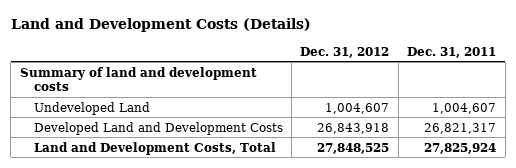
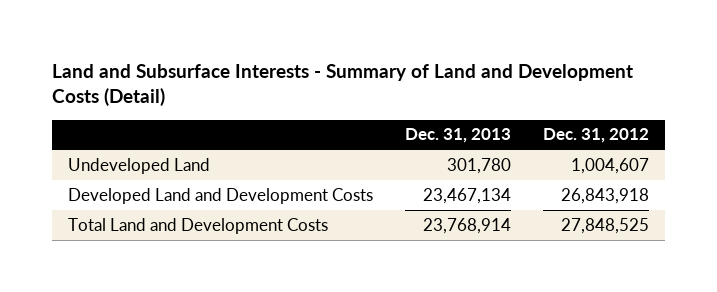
[10,18,311,33] Land and Development Costs (Details) -> [52,63,634,107] Land and Subsurface Interests - Summary of Land and Development Costs (Detail)
[407,46,497,58] Dec. 31, 2011 -> none
none -> [405,128,512,144] Dec. 31, 2013
[19,66,257,92] Summary of land and development costs -> none
[33,141,276,155] Land and Development Costs, Total -> [68,217,329,234] Total Land and Development Costs

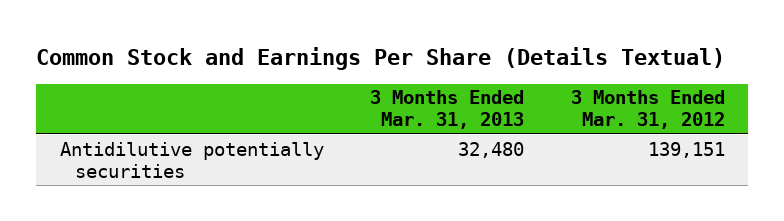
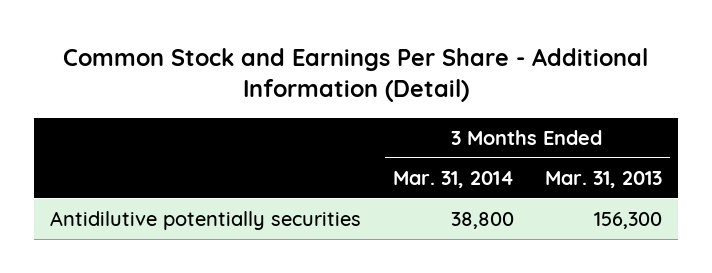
[36,47,726,71] Common Stock and Earnings Per Share (Details Textual) -> [63,47,649,103] Common Stock and Earnings Per Share - Additional Information (Detail)
[570,90,725,130] 3 Months Ended Mar. 31, 2012 -> none
none -> [392,170,514,188] Mar. 31, 2014
[458,141,525,158] 32,480 -> [594,212,663,230] 156,300

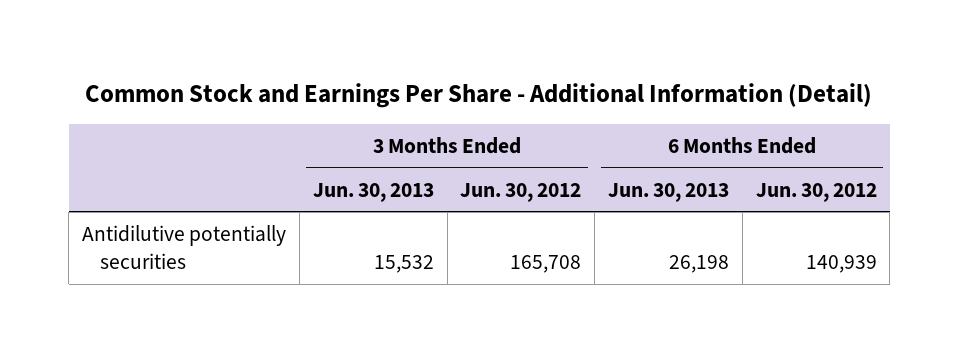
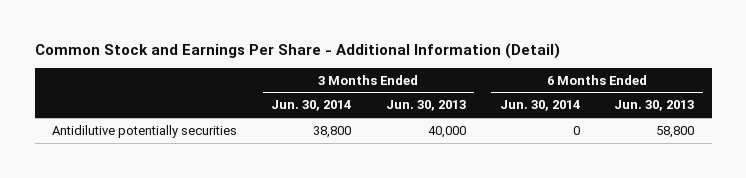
[460,182,582,202] Jun. 30, 2012 -> none
[755,182,877,202] Jun. 30, 2012 -> none
none -> [271,100,352,112] Jun. 30, 2014
none -> [500,100,581,112] Jun. 30, 2014
[373,255,434,274] 15,532 -> [427,125,466,138] 40,000
[669,255,730,274] 26,198 -> [656,125,695,138] 58,800

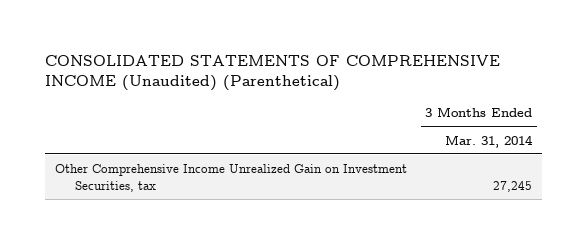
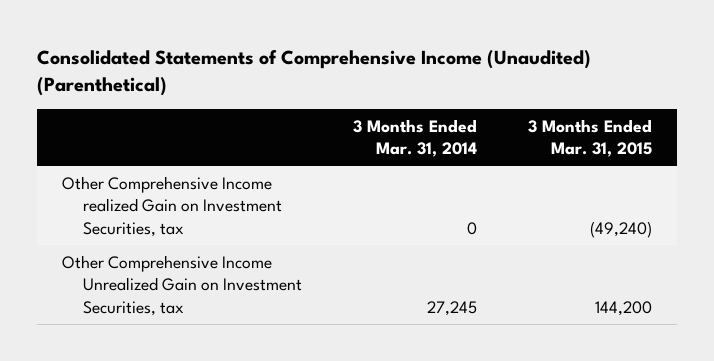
[45,54,501,92] CONSOLIDATED STATEMENTS OF COMPREHENSIVE INCOME (Unaudited) (Parenthetical) -> [36,49,591,97] Consolidated Statements of Comprehensive Income (Unaudited) (Parenthetical)
none -> [527,118,652,158] 3 Months Ended Mar. 31, 2015
none -> [62,176,282,237] Other Comprehensive Income realized Gain on Investment Securities, tax

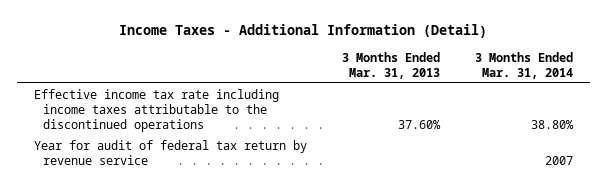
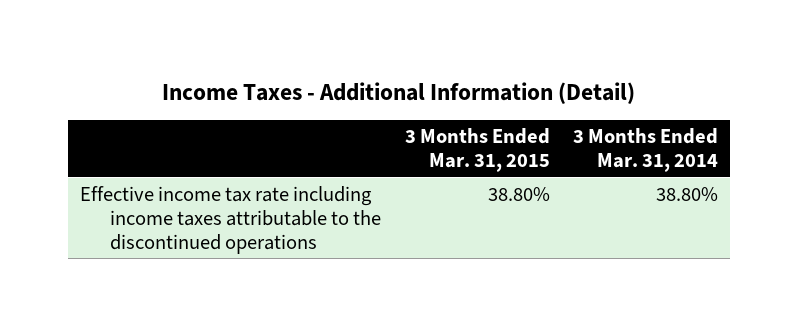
[341,51,440,79] 3 Months Ended Mar. 31, 2013 -> none
none -> [404,128,550,173] 3 Months Ended Mar. 31, 2015
[34,139,308,165] Year for audit of federal tax return by revenue service -> none

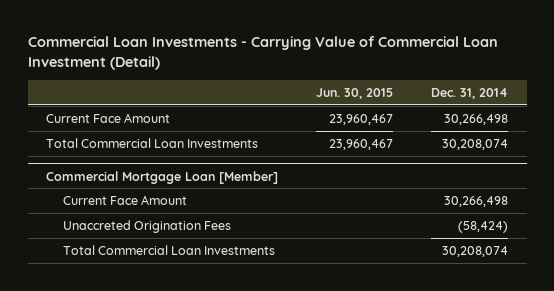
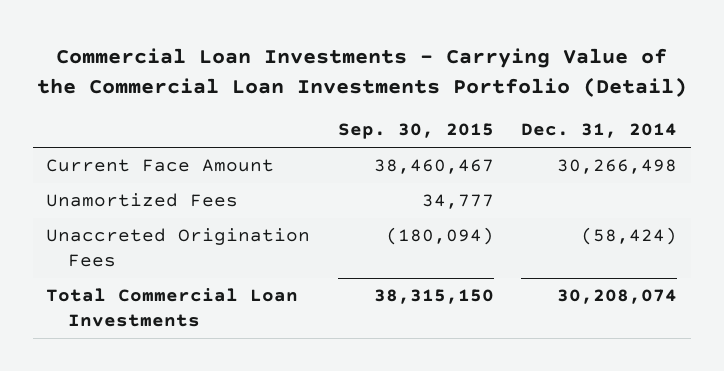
[27,36,498,71] Commercial Loan Investments - Carrying Value of Commercial Loan Investment (Detail) -> [36,47,687,97] Commercial Loan Investments - Carrying Value of the Commercial Loan Investments Portfolio (Detail)
[316,87,394,99] Jun. 30, 2015 -> none
none -> [337,123,494,140] Sep. 30, 2015
[46,137,259,148] Total Commercial Loan Investments -> none
[46,170,279,184] Commercial Mortgage Loan [Member] -> none
[63,194,188,205] Current Face Amount -> none
none -> [46,193,239,208] Unamortized Fees

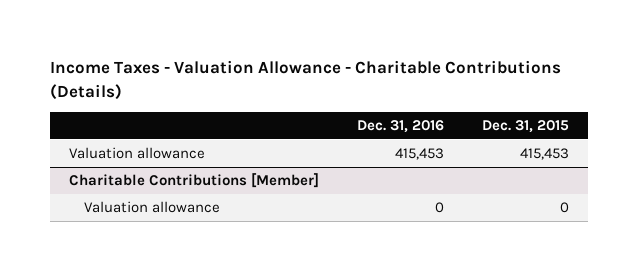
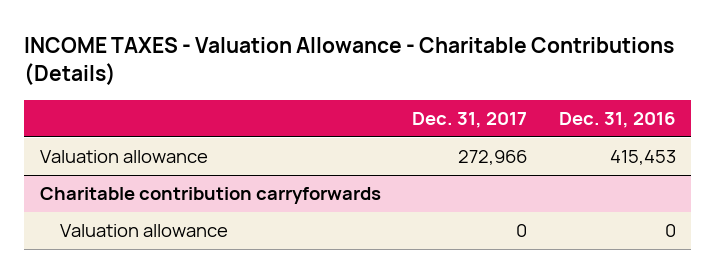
[50,60,562,100] Income Taxes - Valuation Allowance - Charitable Contributions (Details) -> [24,36,675,86] INCOME TAXES - Valuation Allowance - Charitable Contributions (Details)
[481,119,569,133] Dec. 31, 2015 -> none
none -> [412,112,528,129] Dec. 31, 2017
[68,173,319,189] Charitable Contributions [Member] -> [40,187,382,205] Charitable contribution carryforwards

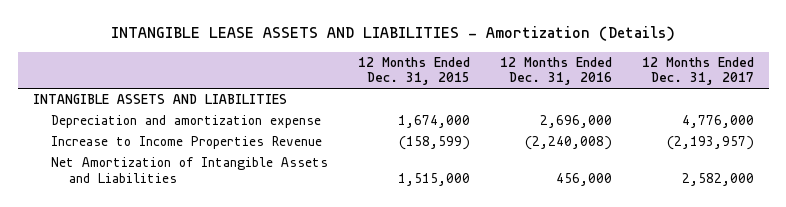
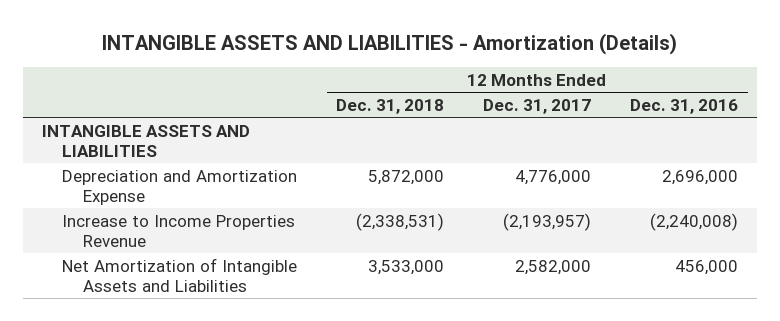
[111,26,676,42] INTANGIBLE LEASE ASSETS AND LIABILITIES - Amortization (Details) -> [102,32,678,55] INTANGIBLE ASSETS AND LIABILITIES - Amortization (Details)
[357,56,470,86] 12 Months Ended Dec. 31, 2015 -> none
none -> [336,98,445,114] Dec. 31, 2018
[50,115,321,129] Depreciation and amortization expense -> [62,169,298,205] Depreciation and Amortization Expense

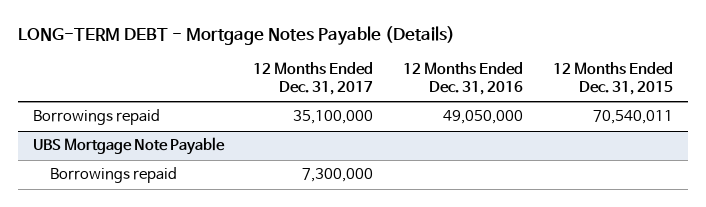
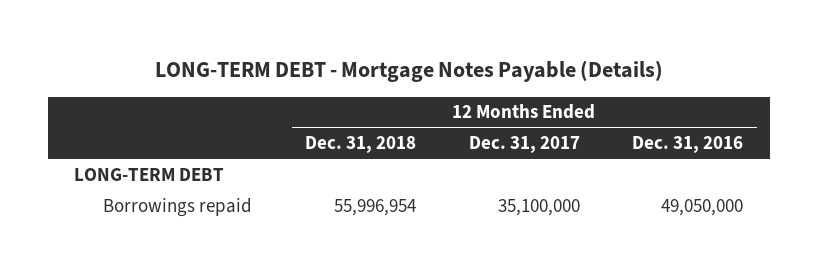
[553,61,674,96] 12 Months Ended Dec. 31, 2015 -> none
none -> [305,136,417,154] Dec. 31, 2018
none -> [73,167,224,181] LONG-TERM DEBT
[32,137,225,156] UBS Mortgage Note Payable -> none
[49,167,177,184] Borrowings repaid -> none

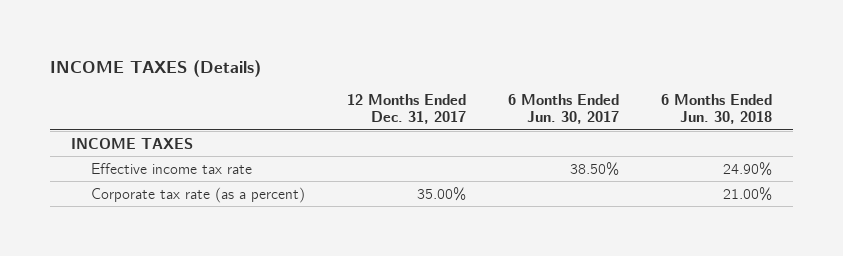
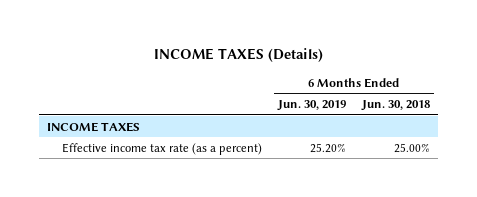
[346,94,466,125] 12 Months Ended Dec. 31, 2017 -> none
[507,94,619,125] 6 Months Ended Jun. 30, 2017 -> none
none -> [277,99,347,111] Jun. 30, 2019
[90,186,305,203] Corporate tax rate (as a percent) -> none
[90,162,252,174] Effective income tax rate -> [62,142,263,155] Effective income tax rate (as a percent)
[722,161,772,176] 24.90% -> [393,142,430,153] 25.00%

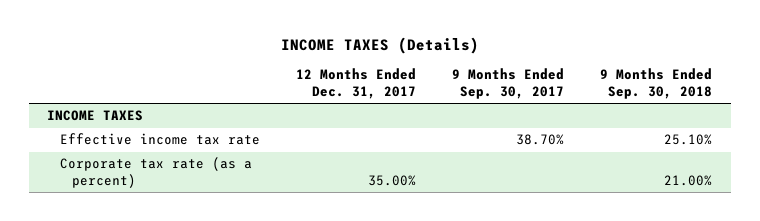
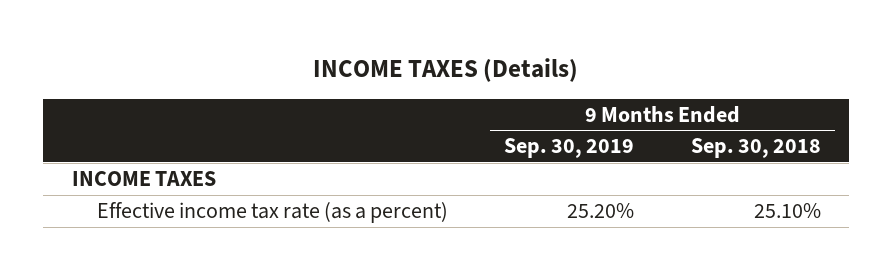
[295,68,416,100] 12 Months Ended Dec. 31, 2017 -> none
[452,68,565,100] 9 Months Ended Sep. 30, 2017 -> none
none -> [504,138,635,159] Sep. 30, 2019
[59,157,252,189] Corporate tax rate (as a percent) -> none
[59,133,260,146] Effective income tax rate -> [96,201,448,223] Effective income tax rate (as a percent)

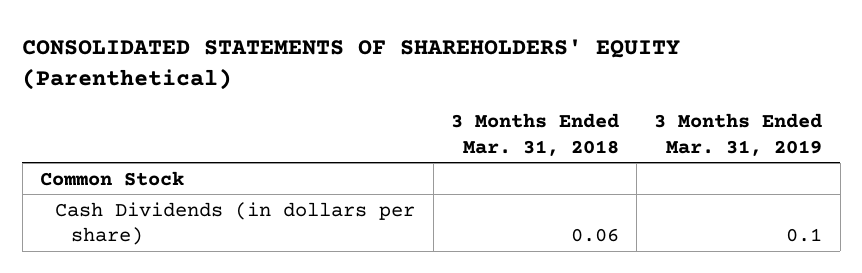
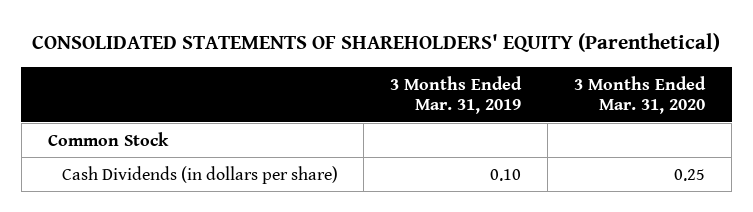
[450,113,619,156] 3 Months Ended Mar. 31, 2018 -> none
none -> [574,75,707,115] 3 Months Ended Mar. 31, 2020
[786,227,823,242] 0.1 -> [490,168,522,181] 0.10

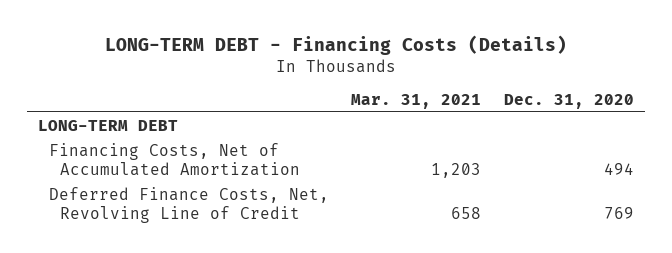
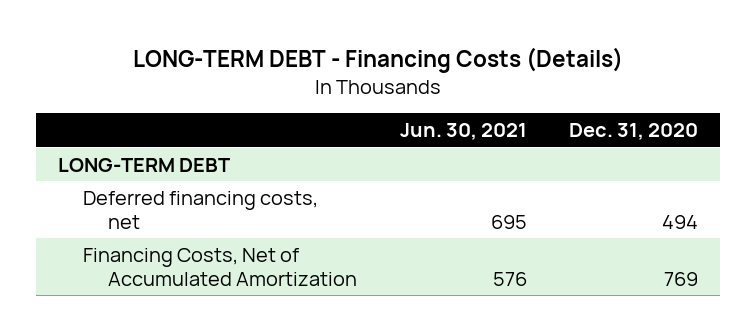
[351,93,482,109] Mar. 31, 2021 -> none
none -> [399,123,527,141] Jun. 30, 2021
[49,186,330,224] Deferred Finance Costs, Net, Revolving Line of Credit -> none
none -> [82,190,318,229] Deferred financing costs, net
[603,163,634,176] 494 -> [664,271,699,286] 769

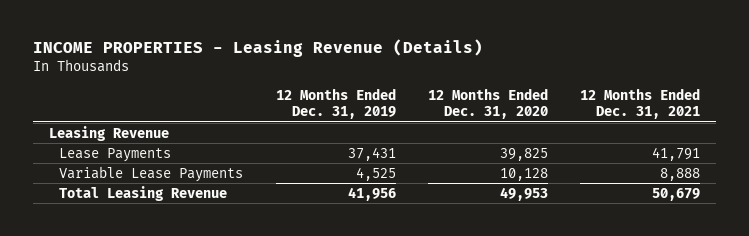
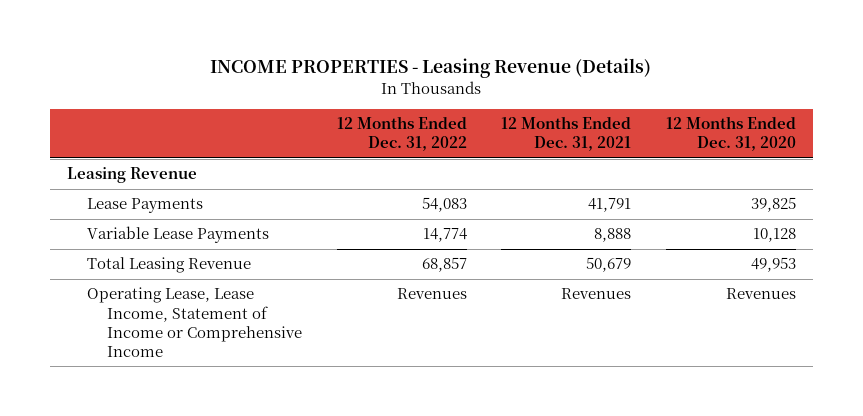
[275,87,396,120] 12 Months Ended Dec. 31, 2019 -> none
none -> [336,116,467,152] 12 Months Ended Dec. 31, 2022
none -> [87,287,303,357] Operating Lease, Lease Income, Statement of Income or Comprehensive Income

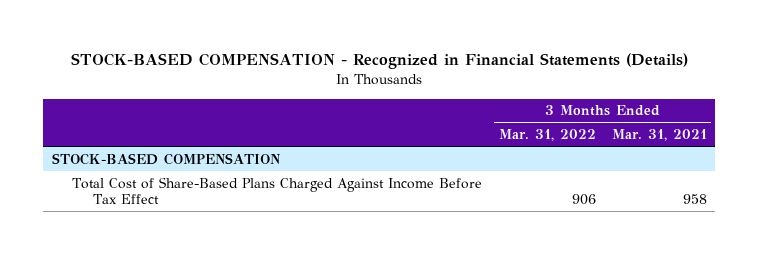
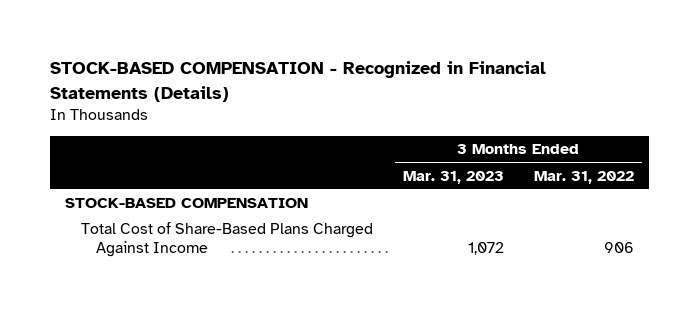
[611,129,707,142] Mar. 31, 2021 -> none
none -> [402,170,504,184] Mar. 31, 2023
[72,176,483,205] Total Cost of Share-Based Plans Charged Against Income Before Tax Effect -> [80,221,373,257] Total Cost of Share-Based Plans Charged Against Income

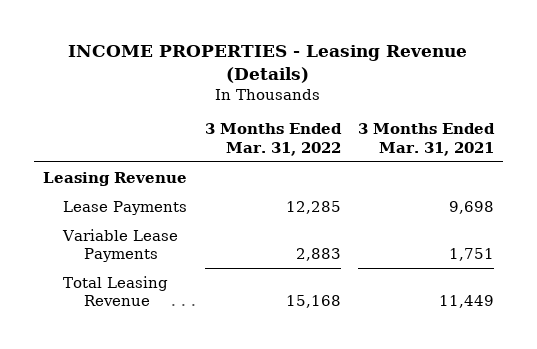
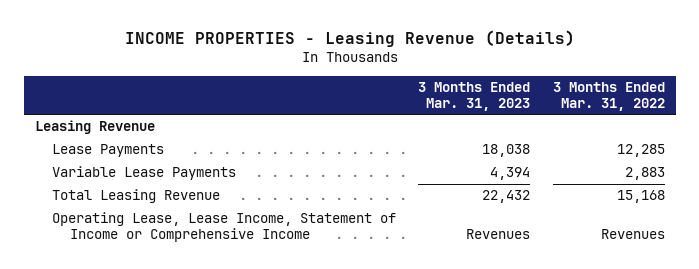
[358,123,496,156] 3 Months Ended Mar. 31, 2021 -> none
none -> [418,82,531,111] 3 Months Ended Mar. 31, 2023
none -> [52,212,397,242] Operating Lease, Lease Income, Statement of Income or Comprehensive Income

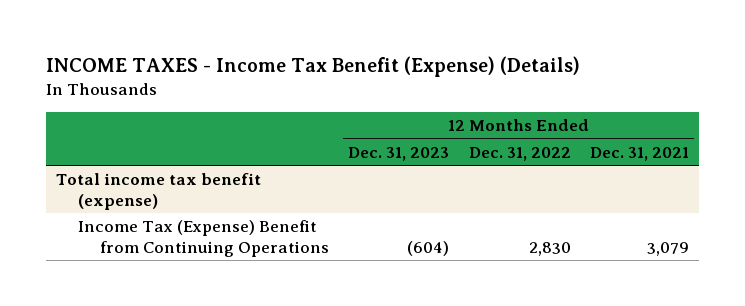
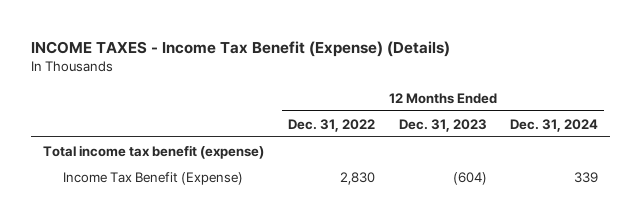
[590,146,690,161] Dec. 31, 2021 -> none
none -> [510,118,599,132] Dec. 31, 2024
[77,220,329,258] Income Tax (Expense) Benefit from Continuing Operations -> [63,171,244,185] Income Tax Benefit (Expense)

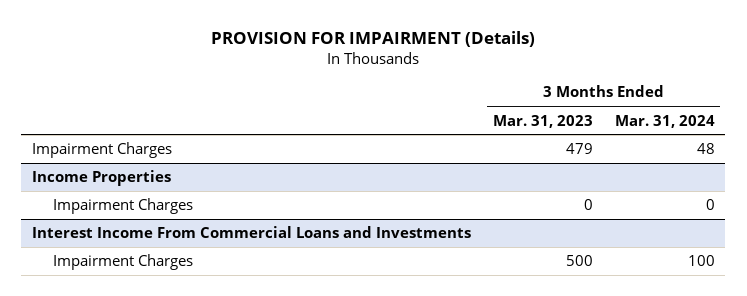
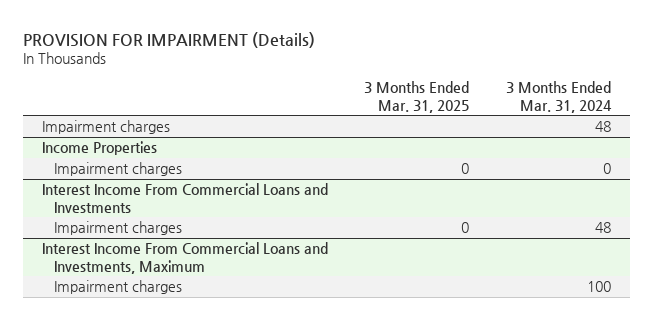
[492,114,593,128] Mar. 31, 2023 -> none
none -> [364,81,470,113] 3 Months Ended Mar. 31, 2025
[32,142,173,159] Impairment Charges -> [41,120,170,135] Impairment charges
[52,198,193,215] Impairment Charges -> [54,162,183,177] Impairment charges
[52,254,193,271] Impairment Charges -> [54,221,183,236] Impairment charges
[687,255,715,267] 100 -> [595,222,612,234] 48
none -> [41,242,328,274] Interest Income From Commercial Loans and Investments, Maximum
none -> [54,280,183,295] Impairment charges

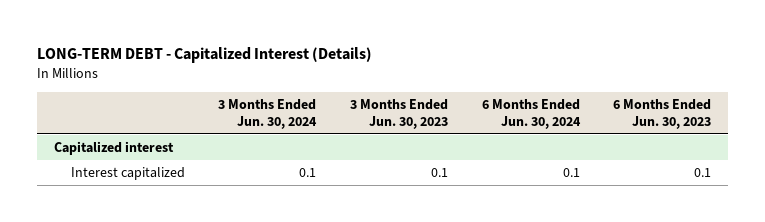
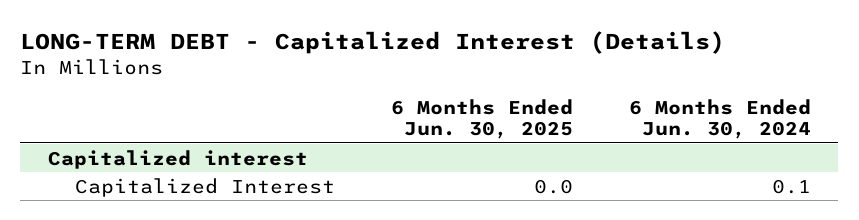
[218,99,318,129] 3 Months Ended Jun. 30, 2024 -> none
[349,99,448,129] 3 Months Ended Jun. 30, 2023 -> none
[613,99,712,129] 6 Months Ended Jun. 30, 2023 -> none
none -> [391,98,574,140] 6 Months Ended Jun. 30, 2025
[70,167,185,181] Interest capitalized -> [75,177,336,197] Capitalized Interest

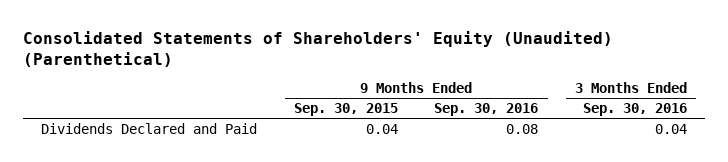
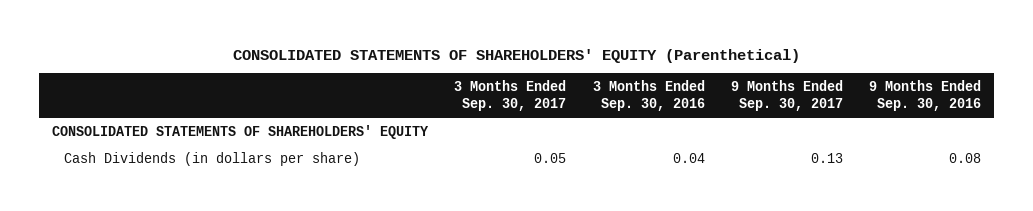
[22,30,613,67] Consolidated Statements of Shareholders' Equity (Unaudited) (Parenthetical) -> [232,48,800,63] CONSOLIDATED STATEMENTS OF SHAREHOLDERS' EQUITY (Parenthetical)
[293,103,398,117] Sep. 30, 2015 -> none
none -> [454,80,567,111] 3 Months Ended Sep. 30, 2017
none -> [730,80,843,111] 9 Months Ended Sep. 30, 2017
none -> [52,124,430,139] CONSOLIDATED STATEMENTS OF SHAREHOLDERS' EQUITY
[41,122,258,134] Dividends Declared and Paid -> [64,151,361,166] Cash Dividends (in dollars per share)

